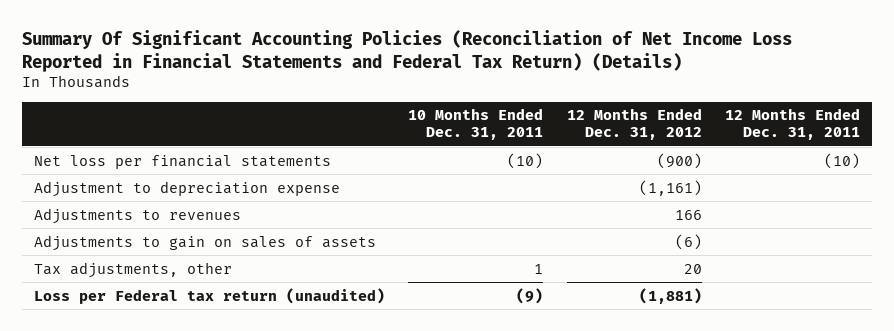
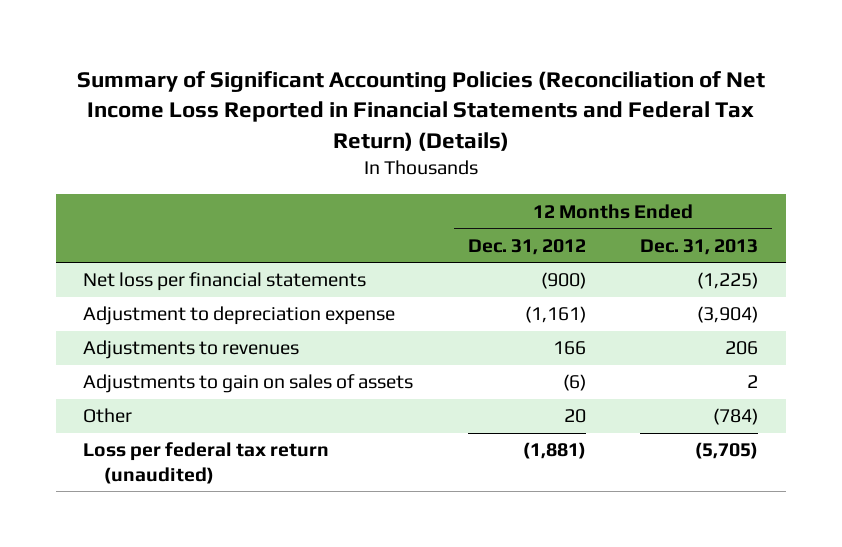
[22,29,793,72] Summary Of Significant Accounting Policies (Reconciliation of Net Income Loss Reported in Financial Statements and Federal Tax Return) (Details) -> [76,70,765,151] Summary of Significant Accounting Policies (Reconciliation of Net Income Loss Reported in Financial Statements and Federal Tax Return) (Details)
[408,108,544,141] 10 Months Ended Dec. 31, 2011 -> none
[724,108,860,141] 12 Months Ended Dec. 31, 2011 -> none
none -> [640,238,759,255] Dec. 31, 2013
[33,261,232,278] Tax adjustments, other -> [83,408,133,424] Other
[33,287,385,304] Loss per Federal tax return (unaudited) -> [83,442,330,484] Loss per federal tax return (unaudited)

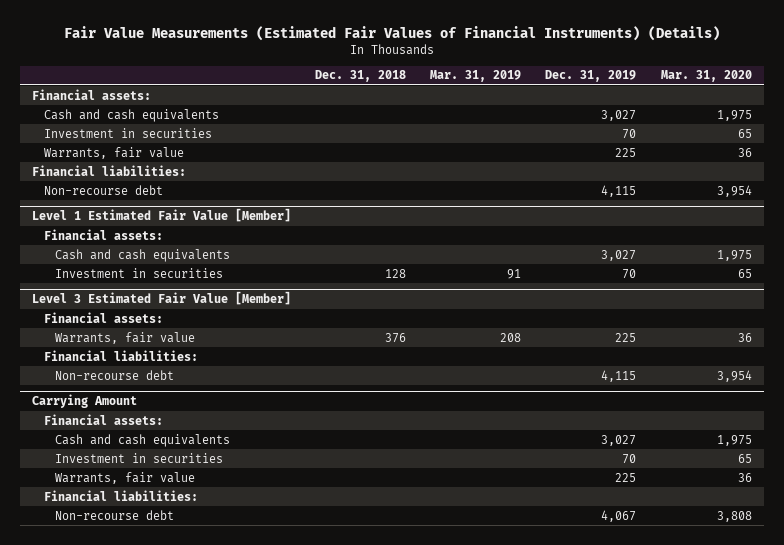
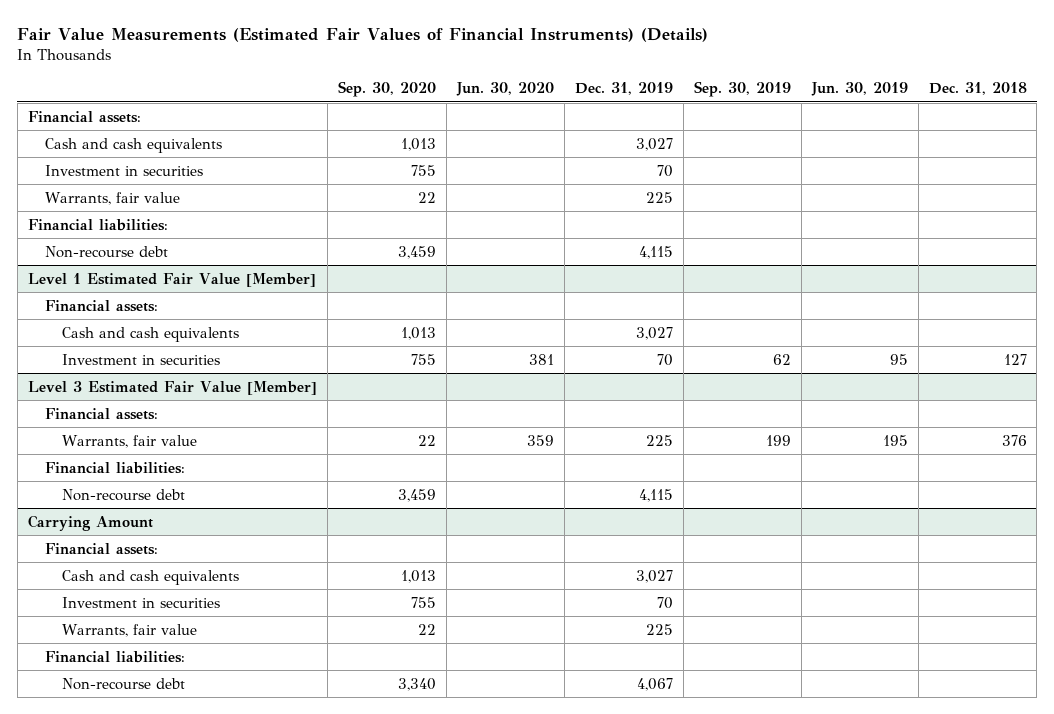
[430,70,522,83] Mar. 31, 2019 -> none
[660,70,752,83] Mar. 31, 2020 -> none
none -> [337,81,436,98] Sep. 30, 2020
none -> [455,82,554,97] Jun. 30, 2020
none -> [693,81,791,98] Sep. 30, 2019
none -> [810,82,908,97] Jun. 30, 2019
[385,268,407,278] 128 -> [1003,353,1027,365] 127

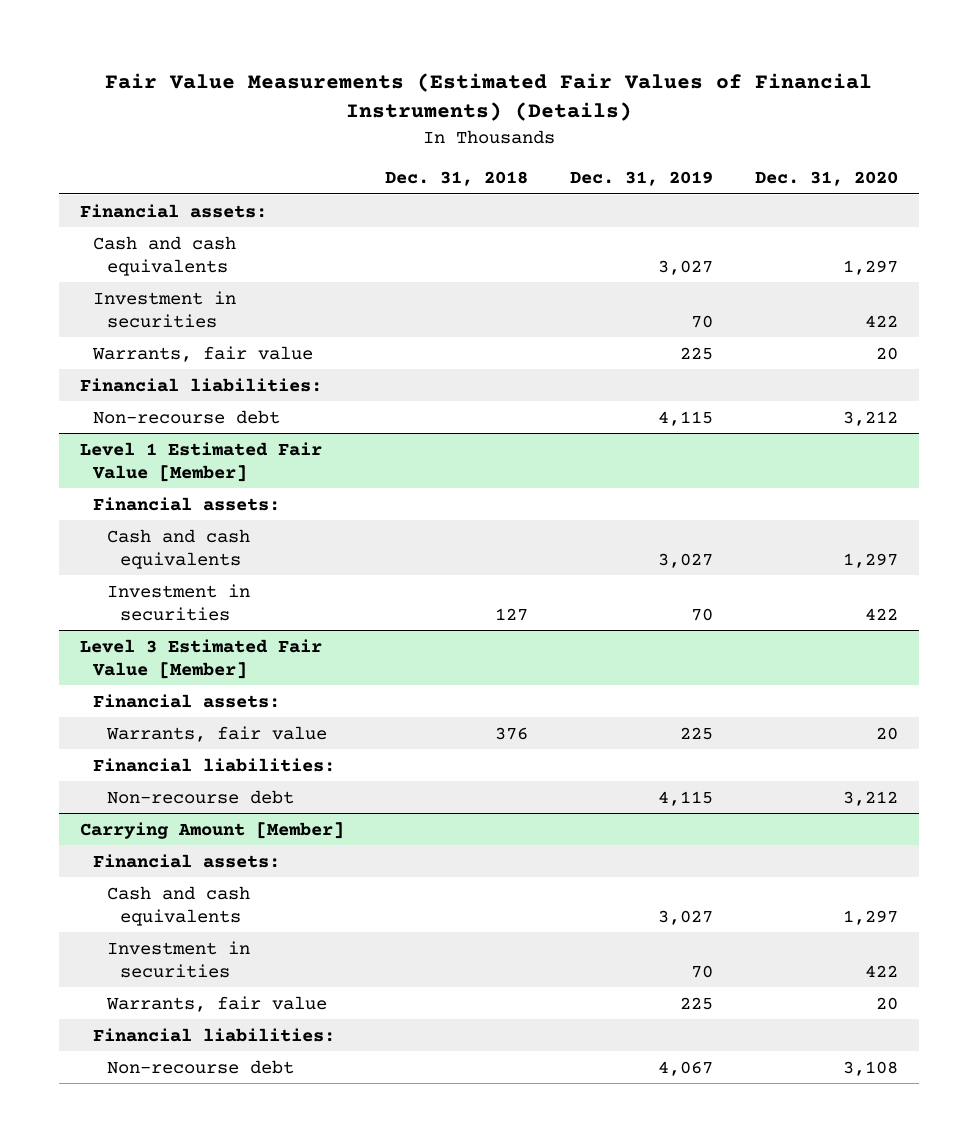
[337,81,436,98] Sep. 30, 2020 -> none
[455,82,554,97] Jun. 30, 2020 -> none
[693,81,791,98] Sep. 30, 2019 -> none
[810,82,908,97] Jun. 30, 2019 -> none
none -> [754,171,898,187] Dec. 31, 2020
[27,514,153,531] Carrying Amount -> [79,821,344,839] Carrying Amount [Member]

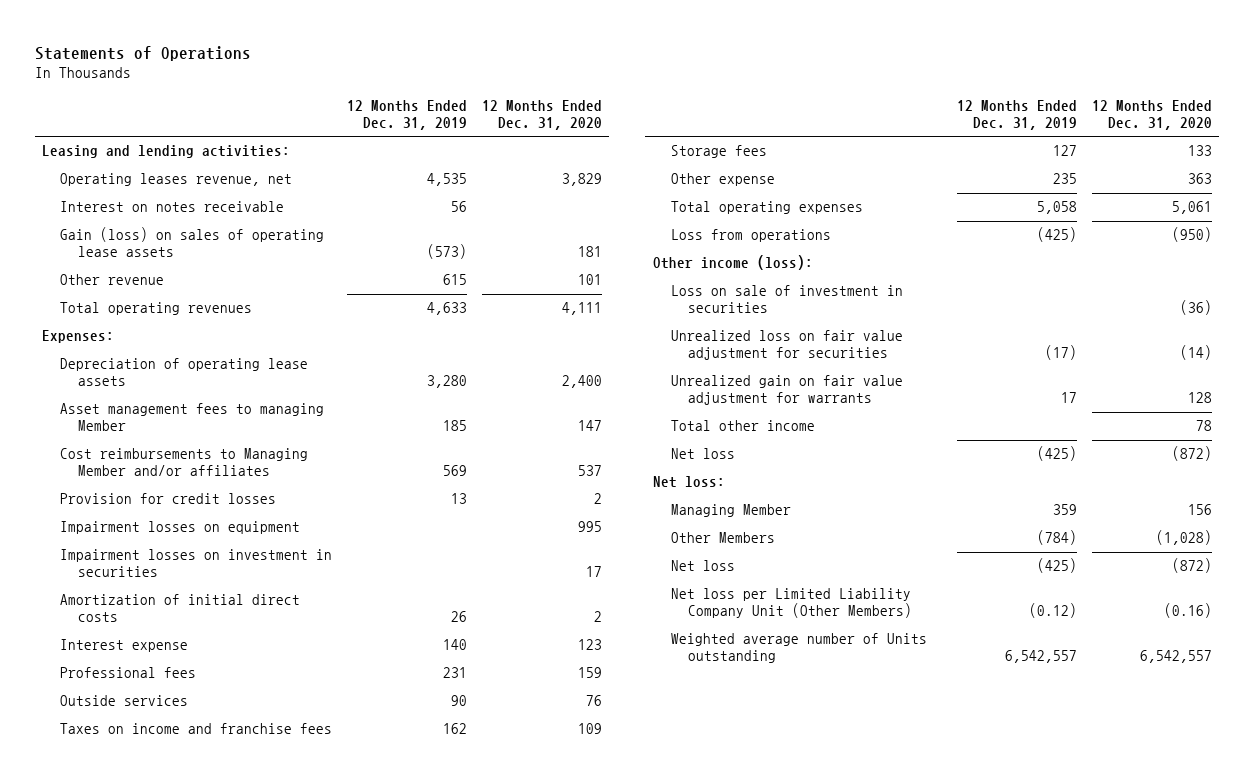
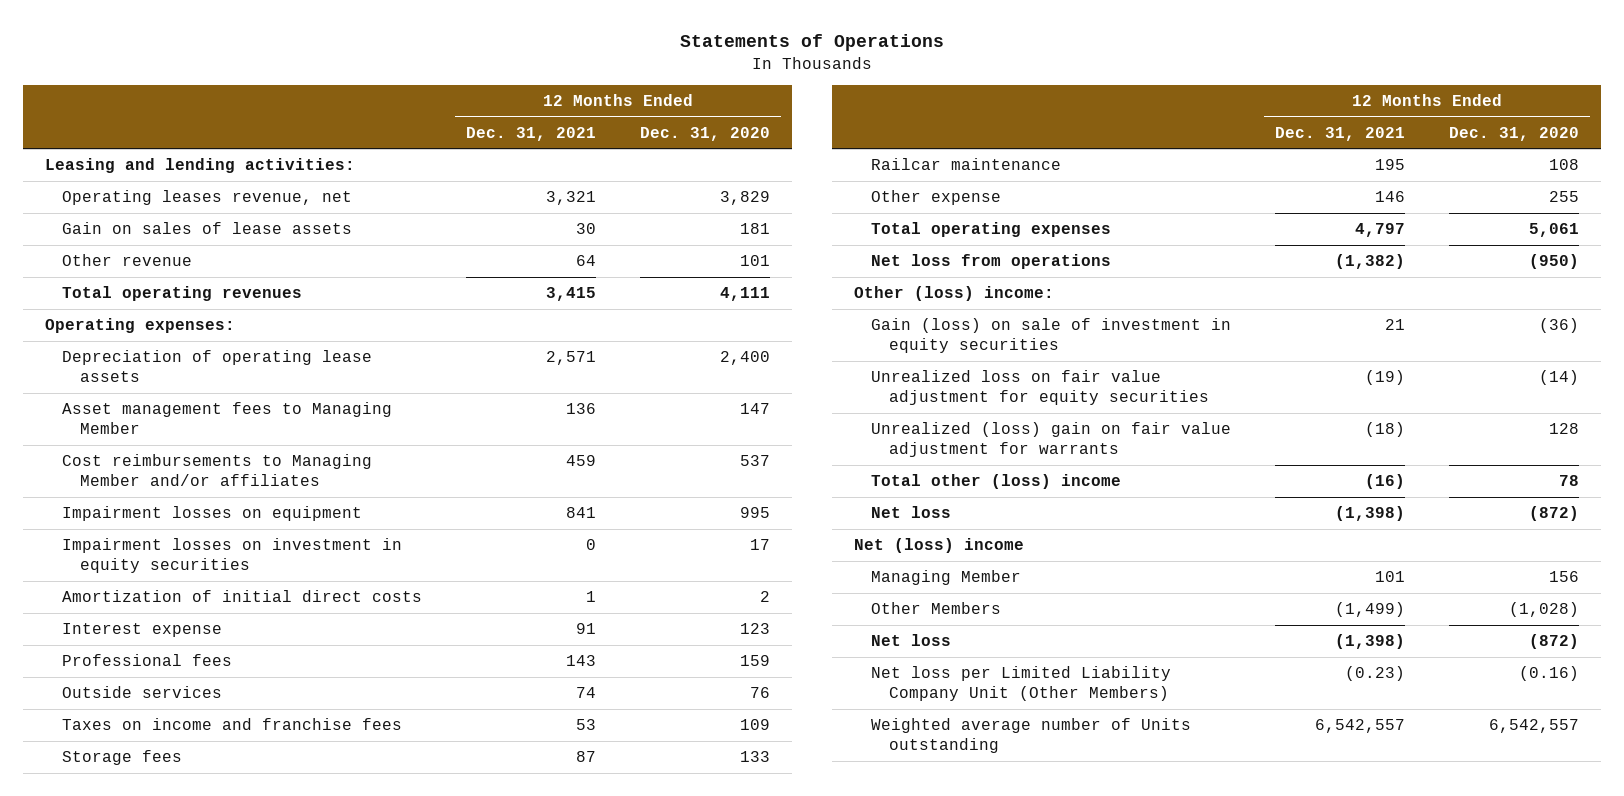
[347,100,468,131] 12 Months Ended Dec. 31, 2019 -> none
none -> [466,126,597,141] Dec. 31, 2021
[60,201,285,213] Interest on notes receivable -> none
[60,227,325,258] Gain (loss) on sales of operating lease assets -> [62,222,353,235] Gain on sales of lease assets
[42,330,115,344] Expenses: -> [44,318,235,334] Operating expenses:
[60,403,325,432] Asset management fees to managing Member -> [62,402,393,434] Asset management fees to Managing Member
[60,493,277,505] Provision for credit losses -> none
[60,549,333,578] Impairment losses on investment in securities -> [62,538,403,573] Impairment losses on investment in equity securities
none -> [871,158,1062,171] Railcar maintenance
[1188,173,1213,185] 363 -> [1549,191,1580,203] 255
[670,229,831,243] Loss from operations -> [871,254,1112,270] Net loss from operations
[652,255,813,271] Other income (loss): -> [853,286,1054,302] Other (loss) income:
[670,285,903,314] Loss on sale of investment in securities -> [871,318,1232,353] Gain (loss) on sale of investment in equity securities
[670,330,903,361] Unrealized loss on fair value adjustment for securities -> [871,370,1209,405] Unrealized loss on fair value adjustment for equity securities
[670,375,903,406] Unrealized gain on fair value adjustment for warrants -> [871,422,1232,457] Unrealized (loss) gain on fair value adjustment for warrants
[670,420,815,432] Total other income -> [871,474,1122,490] Total other (loss) income
[652,476,725,489] Net loss: -> [853,538,1024,554] Net (loss) income

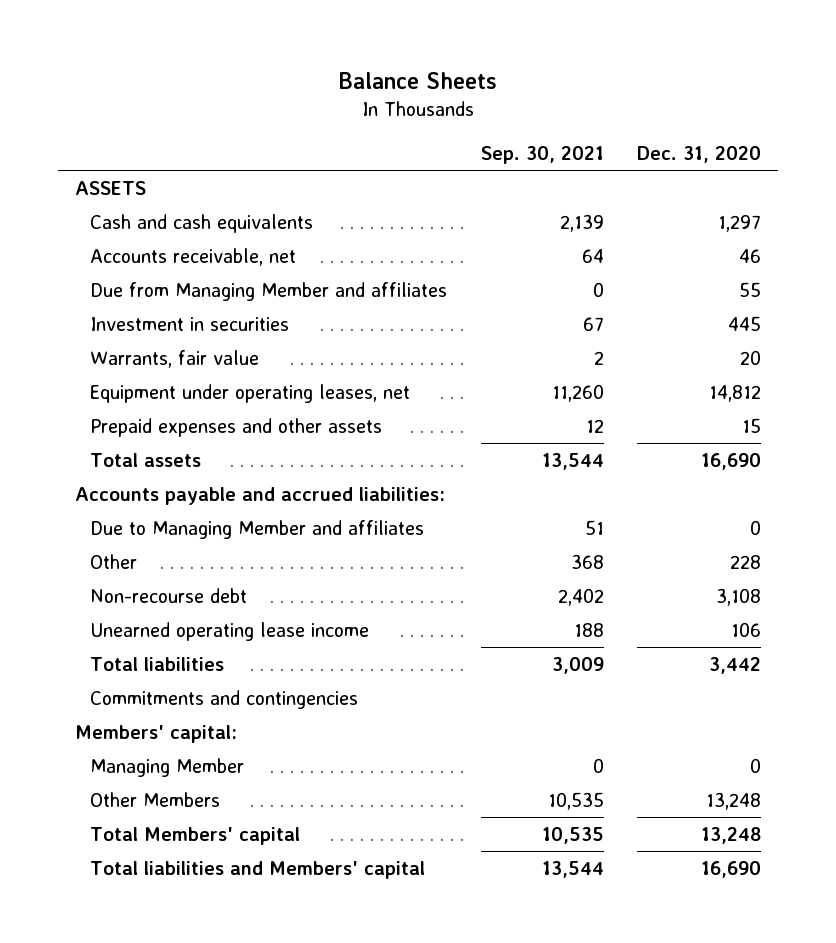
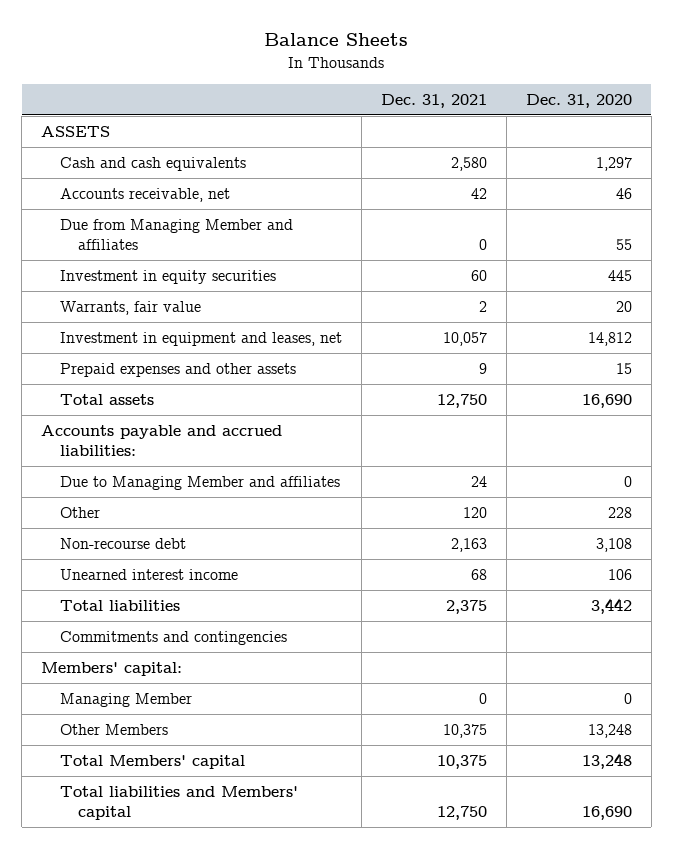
[480,145,604,164] Sep. 30, 2021 -> none
none -> [380,93,487,108] Dec. 31, 2021
[90,316,290,331] Investment in securities -> [59,269,276,284] Investment in equity securities
[90,383,411,403] Equipment under operating leases, net -> [59,331,342,346] Investment in equipment and leases, net
[90,621,370,641] Unearned operating lease income -> none
none -> [59,568,238,580] Unearned interest income

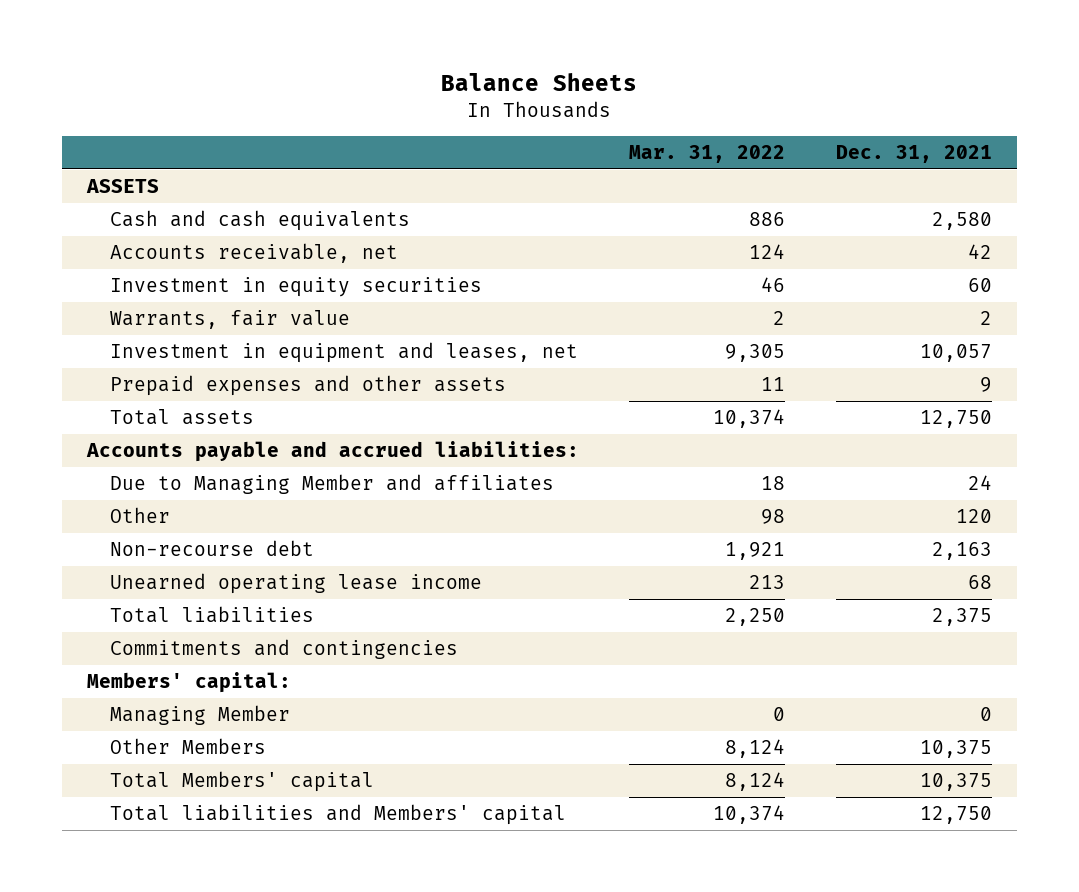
[525,93,632,108] Dec. 31, 2020 -> none
none -> [629,144,786,163] Mar. 31, 2022
[59,218,293,251] Due from Managing Member and affiliates -> none
[59,568,238,580] Unearned interest income -> [109,573,482,595] Unearned operating lease income

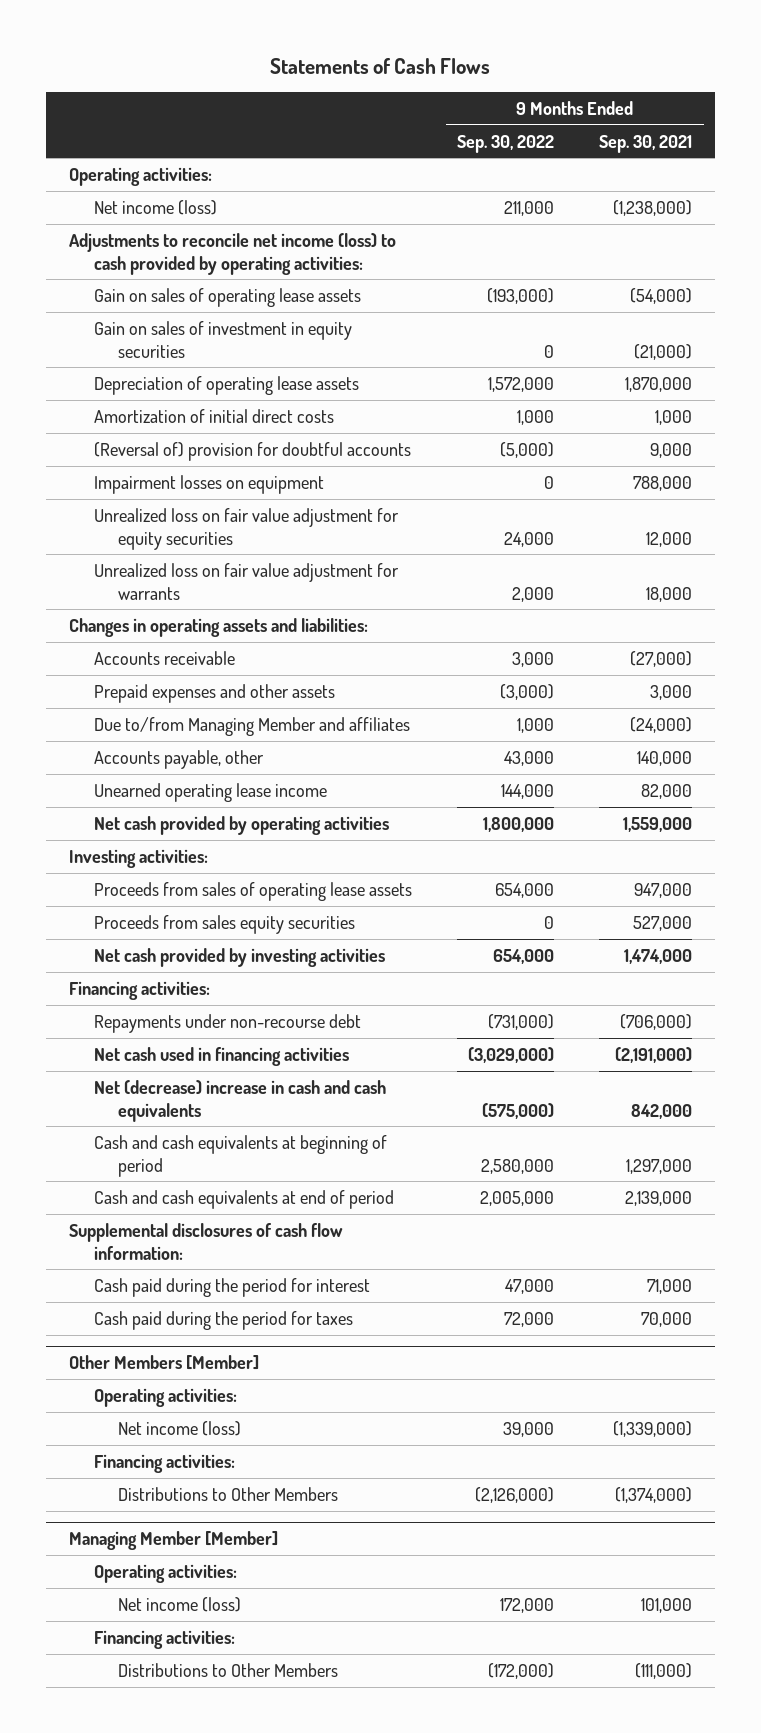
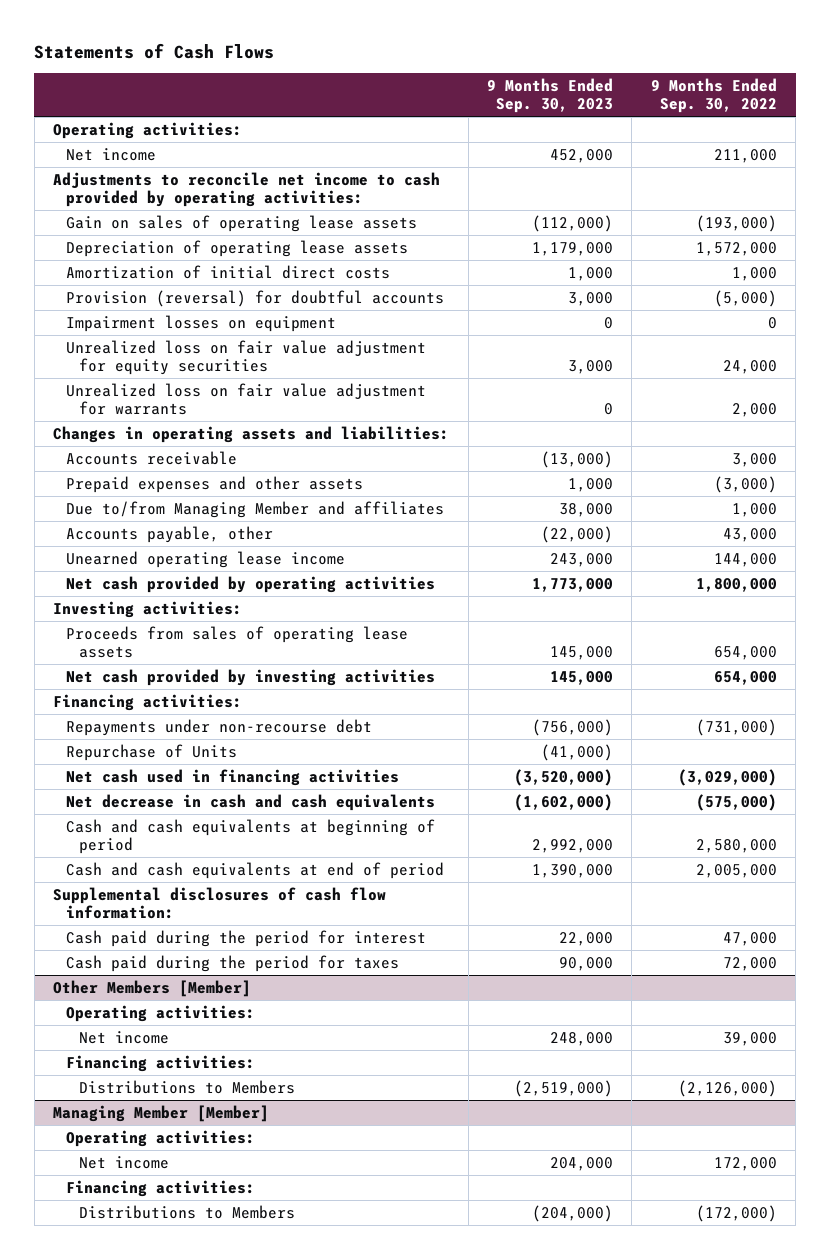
[599,134,693,153] Sep. 30, 2021 -> none
none -> [487,78,614,113] 9 Months Ended Sep. 30, 2023
[93,199,217,215] Net income (loss) -> [66,147,157,161] Net income
[68,232,396,275] Adjustments to reconcile net income (loss) to cash provided by operating activities: -> [53,171,441,207] Adjustments to reconcile net income to cash provided by operating activities:
[93,320,352,358] Gain on sales of investment in equity securities -> none
[93,441,411,461] (Reversal of) provision for doubtful accounts -> [66,289,445,307] Provision (reversal) for doubtful accounts
[93,914,355,934] Proceeds from sales equity securities -> none
none -> [66,743,238,761] Repurchase of Units
[93,1079,386,1122] Net (decrease) increase in cash and cash equivalents -> [66,793,436,811] Net decrease in cash and cash equivalents
[118,1420,242,1436] Net income (loss) -> [79,1030,170,1044] Net income
[118,1486,339,1501] Distributions to Other Members -> [79,1079,296,1094] Distributions to Members
[118,1596,242,1612] Net income (loss) -> [79,1155,170,1169] Net income
[118,1662,339,1677] Distributions to Other Members -> [79,1204,296,1219] Distributions to Members

